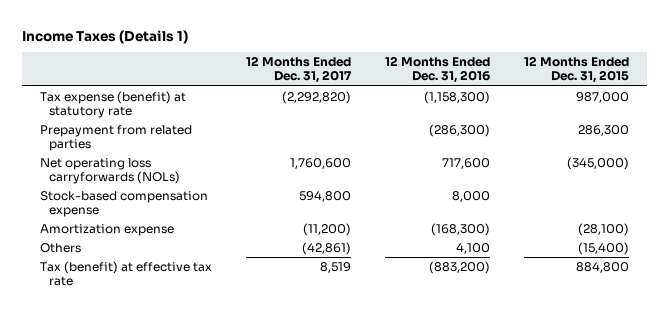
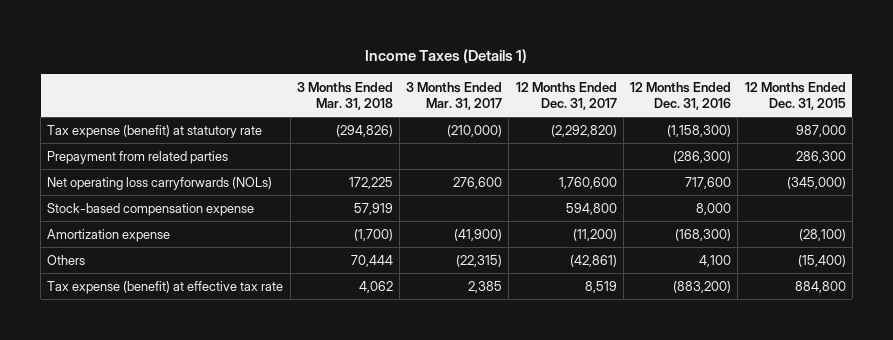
none -> [296,82,393,110] 3 Months Ended Mar. 31, 2018
none -> [406,82,503,110] 3 Months Ended Mar. 31, 2017
[39,260,212,286] Tax (benefit) at effective tax rate -> [47,280,284,294] Tax expense (benefit) at effective tax rate

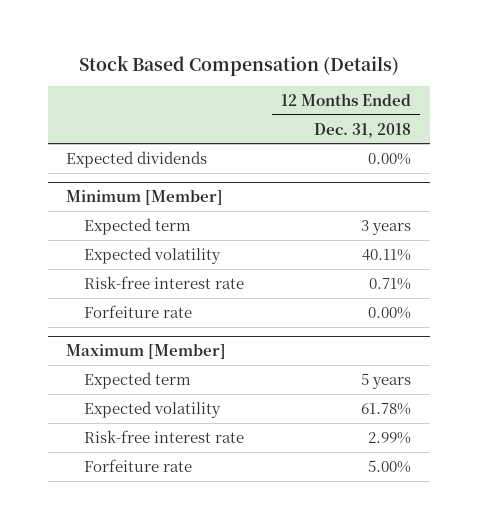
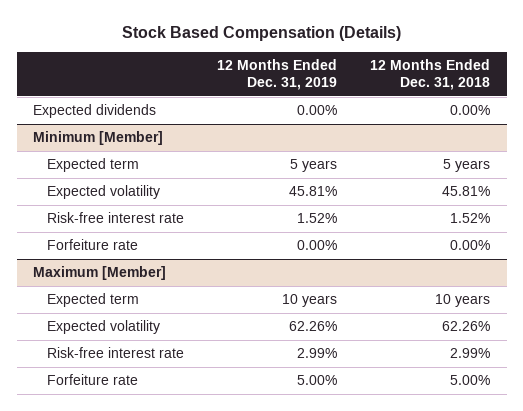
none -> [217,58,338,91] 12 Months Ended Dec. 31, 2019
[361,219,412,235] 3 years -> [443,159,491,173] 5 years
[362,248,412,261] 40.11% -> [442,186,491,197] 45.81%
[369,277,412,290] 0.71% -> [450,213,491,224] 1.52%
[361,372,412,389] 5 years -> [435,294,491,308] 10 years
[361,402,412,415] 61.78% -> [442,321,491,332] 62.26%

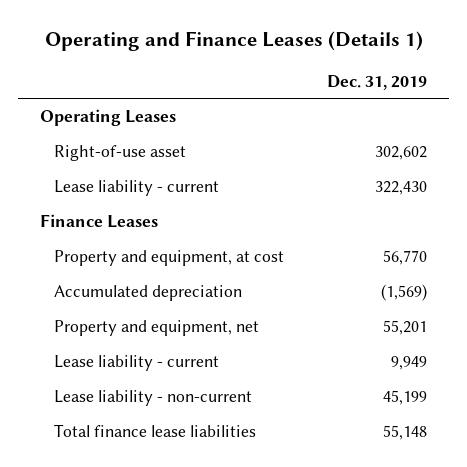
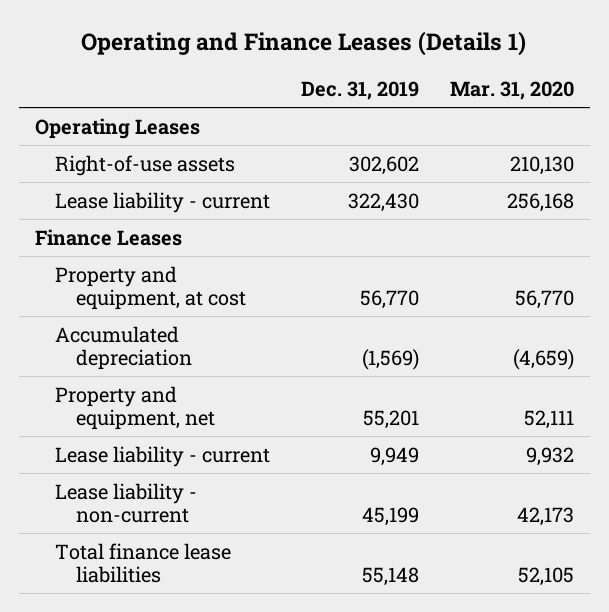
none -> [450,80,575,100] Mar. 31, 2020
[54,145,187,162] Right-of-use asset -> [55,154,236,176] Right-of-use assets

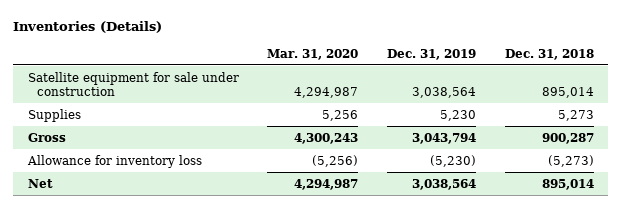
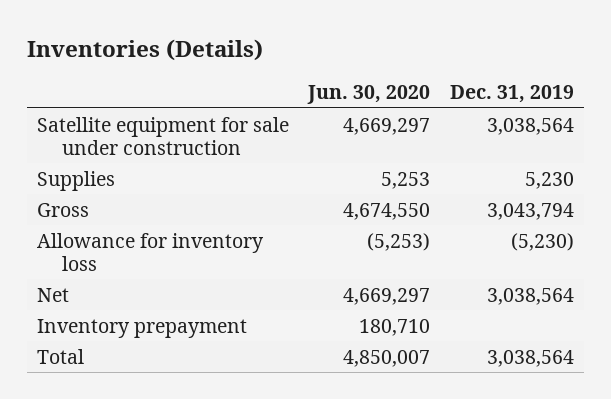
[267,48,359,60] Mar. 31, 2020 -> none
[504,48,594,60] Dec. 31, 2018 -> none
none -> [307,85,431,105] Jun. 30, 2020
none -> [36,318,247,338] Inventory prepayment
none -> [36,348,84,364] Total

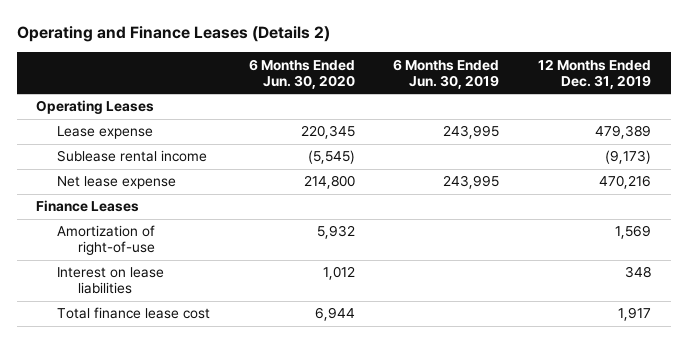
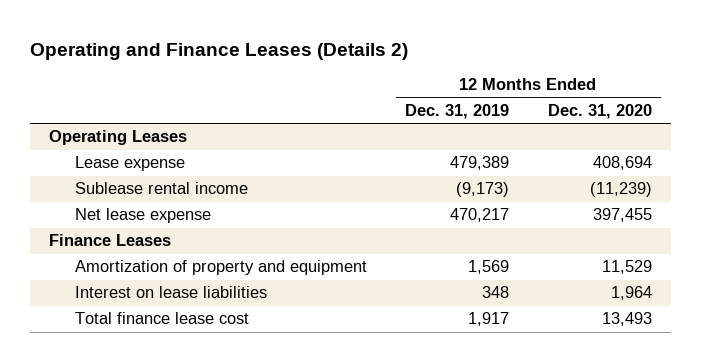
[248,58,355,89] 6 Months Ended Jun. 30, 2020 -> none
[393,58,500,89] 6 Months Ended Jun. 30, 2019 -> none
none -> [547,104,652,120] Dec. 31, 2020
[599,175,652,190] 470,216 -> [450,208,510,223] 470,217
[56,225,155,256] Amortization of right-of-use -> [75,260,368,276] Amortization of property and equipment

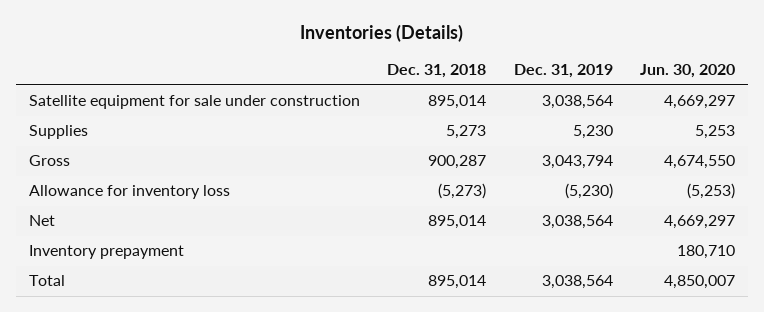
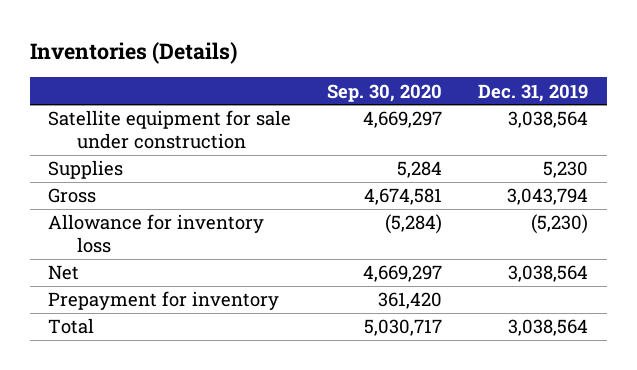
[387,64,487,79] Dec. 31, 2018 -> none
[639,64,735,79] Jun. 30, 2020 -> none
none -> [327,83,443,102] Sep. 30, 2020
[29,245,185,260] Inventory prepayment -> [48,291,280,311] Prepayment for inventory

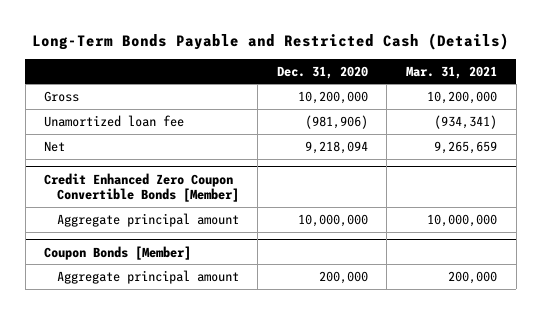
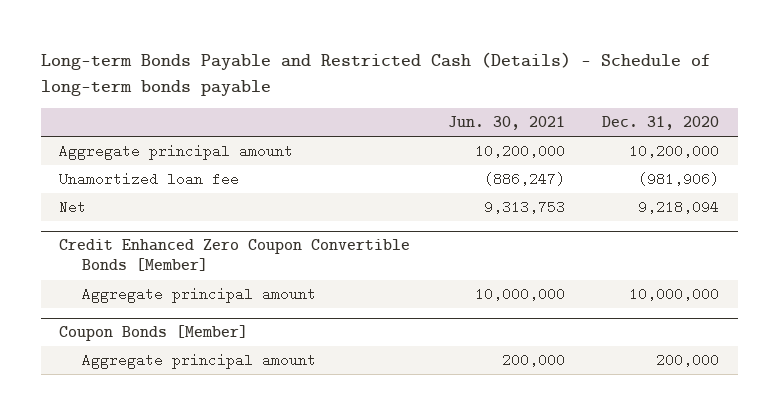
[31,32,509,50] Long-Term Bonds Payable and Restricted Cash (Details) -> [40,52,711,96] Long-term Bonds Payable and Restricted Cash (Details) - Schedule of long-term bonds payable
[405,65,497,79] Mar. 31, 2021 -> none
none -> [447,116,565,131] Jun. 30, 2021
[44,90,80,102] Gross -> none
none -> [59,144,294,161] Aggregate principal amount

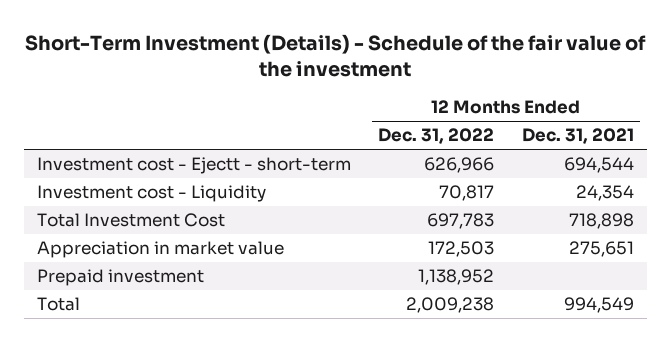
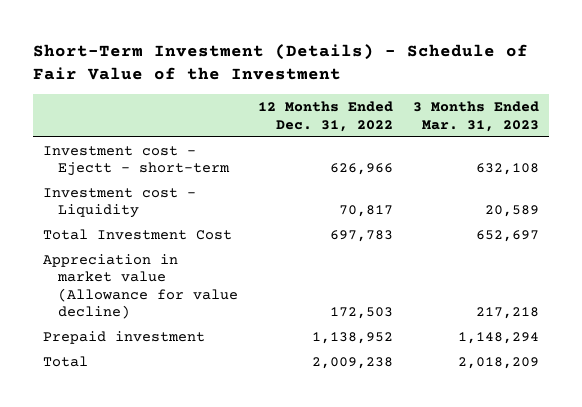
[25,34,647,78] Short-Term Investment (Details) - Schedule of the fair value of the investment -> [32,43,528,81] Short-Term Investment (Details) - Schedule of Fair Value of the Investment
[521,128,634,145] Dec. 31, 2021 -> none
none -> [413,101,540,132] 3 Months Ended Mar. 31, 2023
[37,241,285,259] Appreciation in market value -> [42,253,238,319] Appreciation in market value (Allowance for value decline)

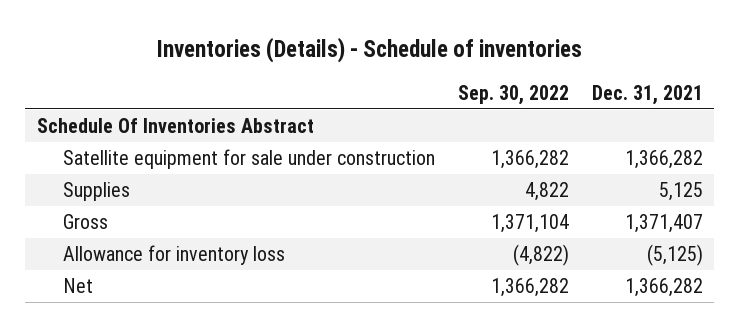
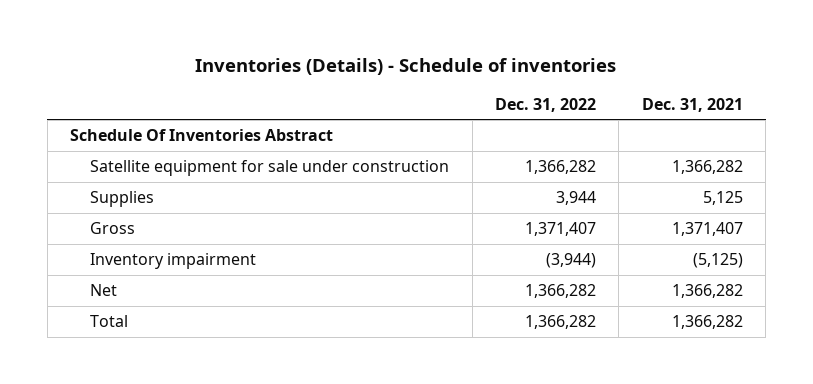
[457,84,569,105] Sep. 30, 2022 -> none
none -> [495,97,597,112] Dec. 31, 2022
[62,245,285,266] Allowance for inventory loss -> [90,253,257,270] Inventory impairment
none -> [90,315,129,328] Total

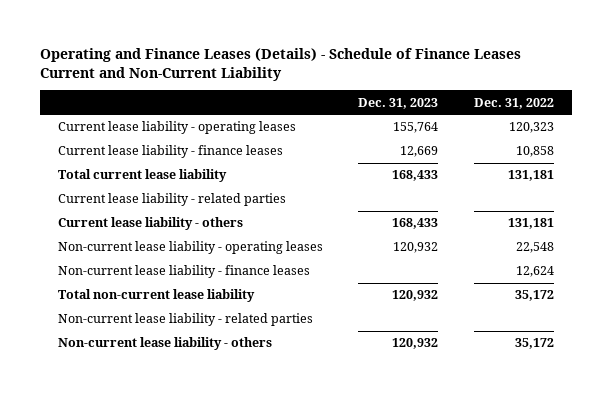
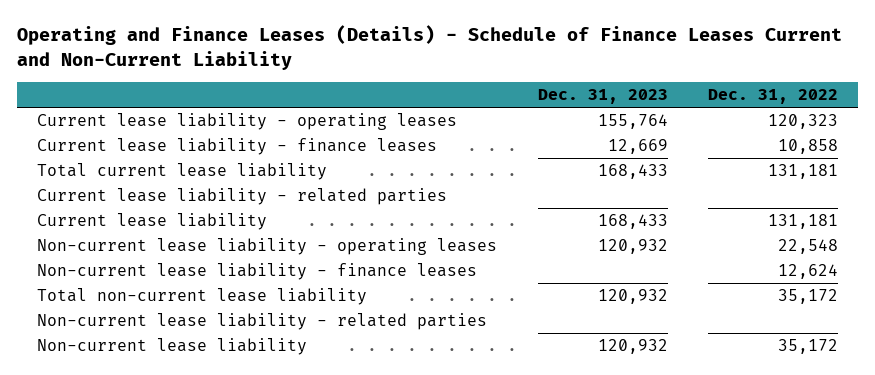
[57,217,243,231] Current lease liability - others -> [37,213,268,231] Current lease liability
[57,337,272,351] Non-current lease liability - others -> [37,338,308,356] Non-current lease liability

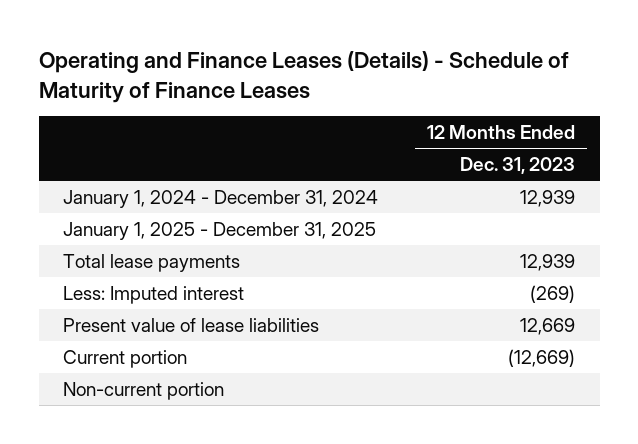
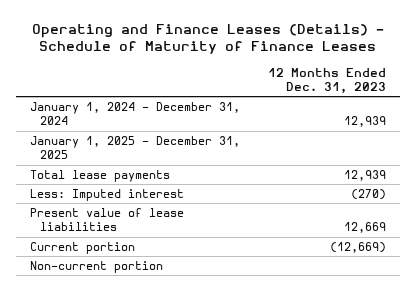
[530,284,576,303] (269) -> [351,188,387,200] (270)

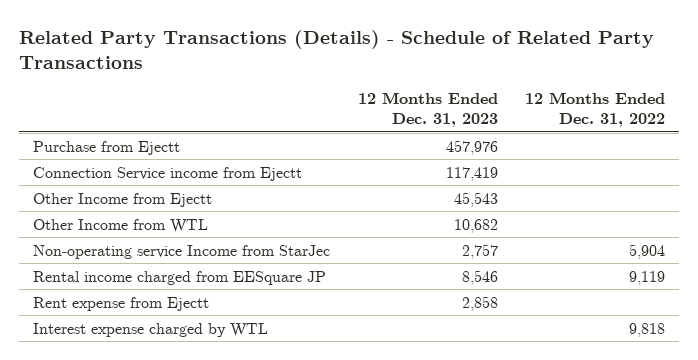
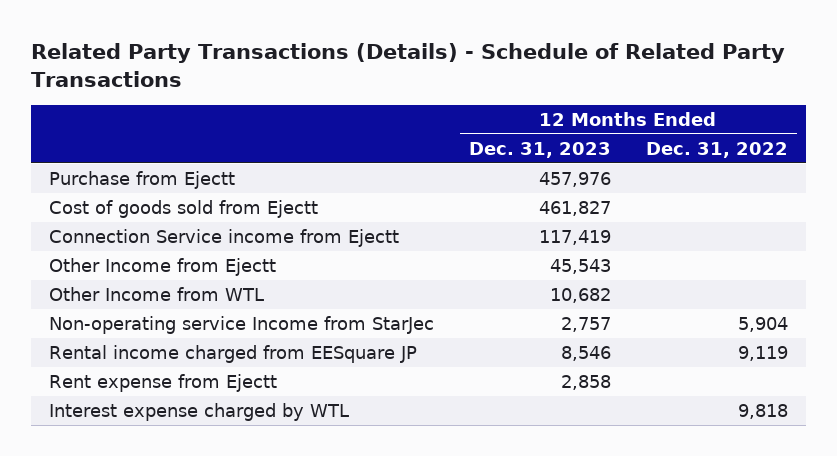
none -> [48,199,318,218] Cost of goods sold from Ejectt

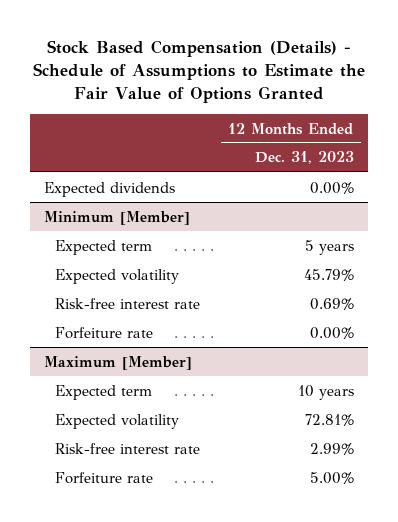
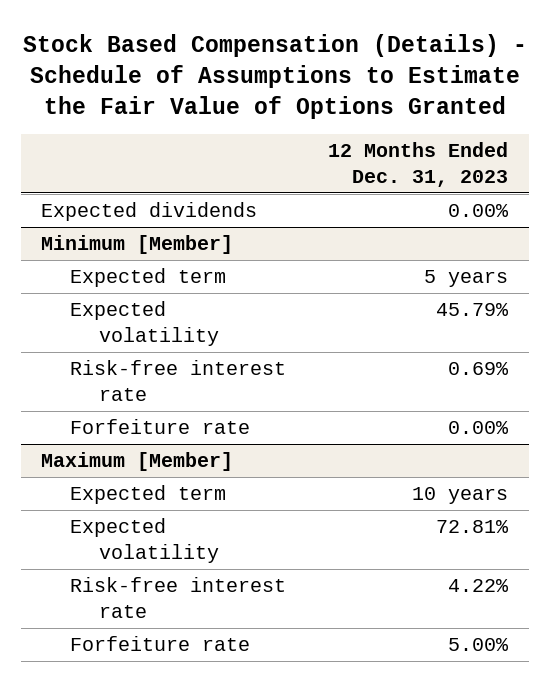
[309,442,354,455] 2.99% -> [448,579,510,593] 4.22%

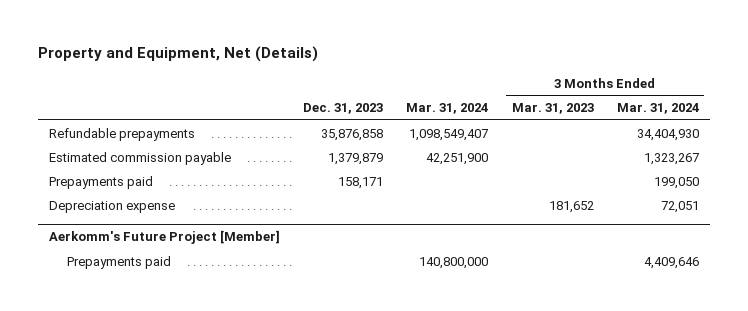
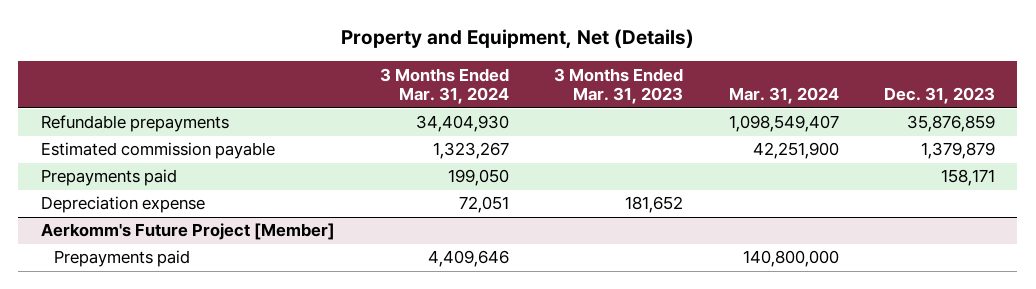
[321,128,384,141] 35,876,858 -> [906,115,995,133] 35,876,859

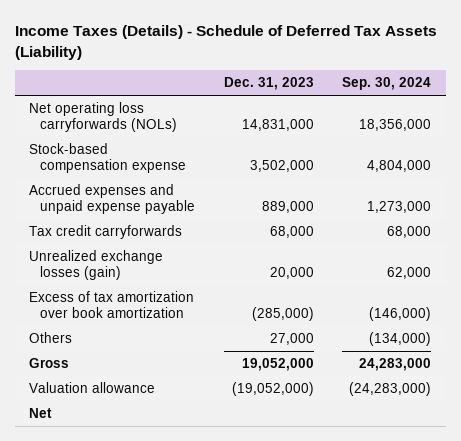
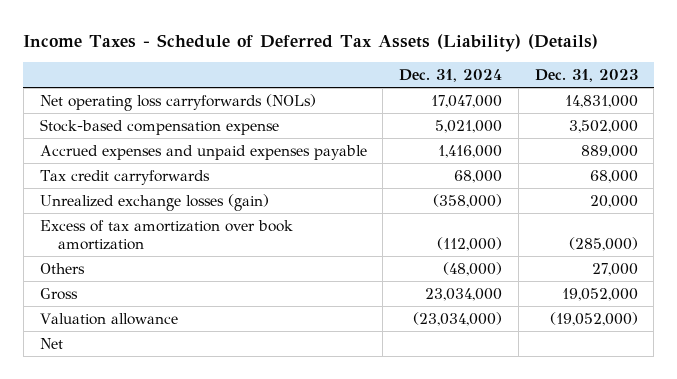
[15,24,438,60] Income Taxes (Details) - Schedule of Deferred Tax Assets (Liability) -> [23,34,599,53] Income Taxes - Schedule of Deferred Tax Assets (Liability) (Details)
[342,77,432,91] Sep. 30, 2024 -> none
none -> [399,69,503,83] Dec. 31, 2024
[29,184,196,215] Accrued expenses and unpaid expense payable -> [39,144,367,160] Accrued expenses and unpaid expenses payable

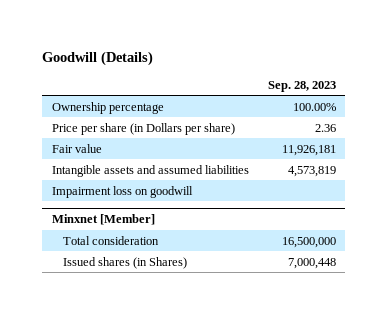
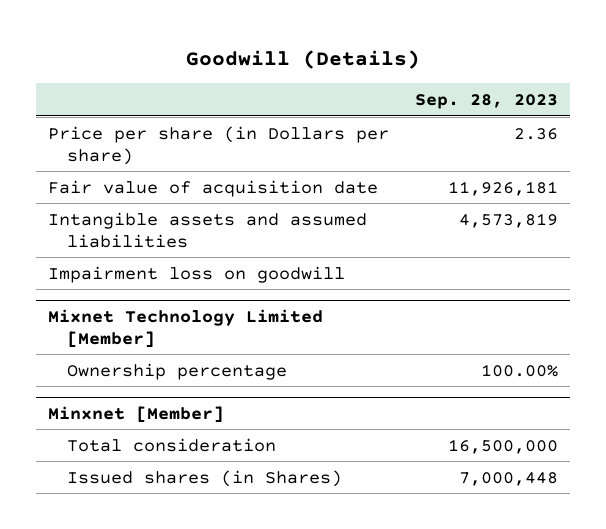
[51,101,164,114] Ownership percentage -> none
[51,143,102,153] Fair value -> [48,179,379,197] Fair value of acquisition date
none -> [48,308,324,348] Mixnet Technology Limited [Member]
none -> [66,362,287,380] Ownership percentage

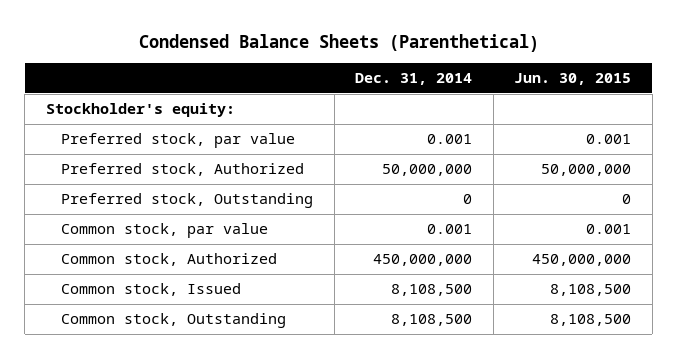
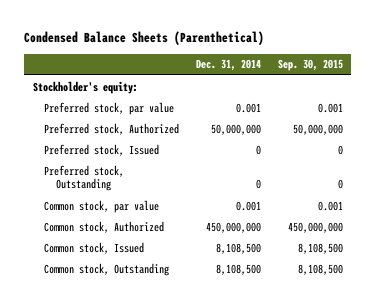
[514,73,632,86] Jun. 30, 2015 -> none
none -> [277,59,343,72] Sep. 30, 2015
none -> [44,143,160,156] Preferred stock, Issued

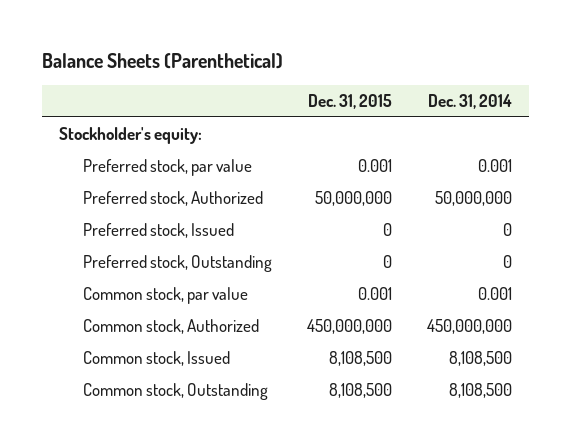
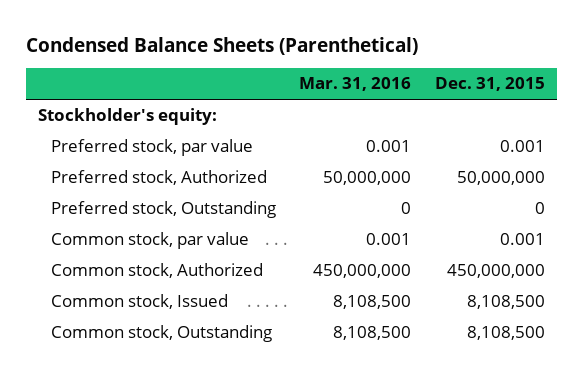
[41,53,283,70] Balance Sheets (Parenthetical) -> [26,36,419,55] Condensed Balance Sheets (Parenthetical)
[427,94,512,110] Dec. 31, 2014 -> none
none -> [299,77,412,92] Mar. 31, 2016
[82,222,234,238] Preferred stock, Issued -> none

